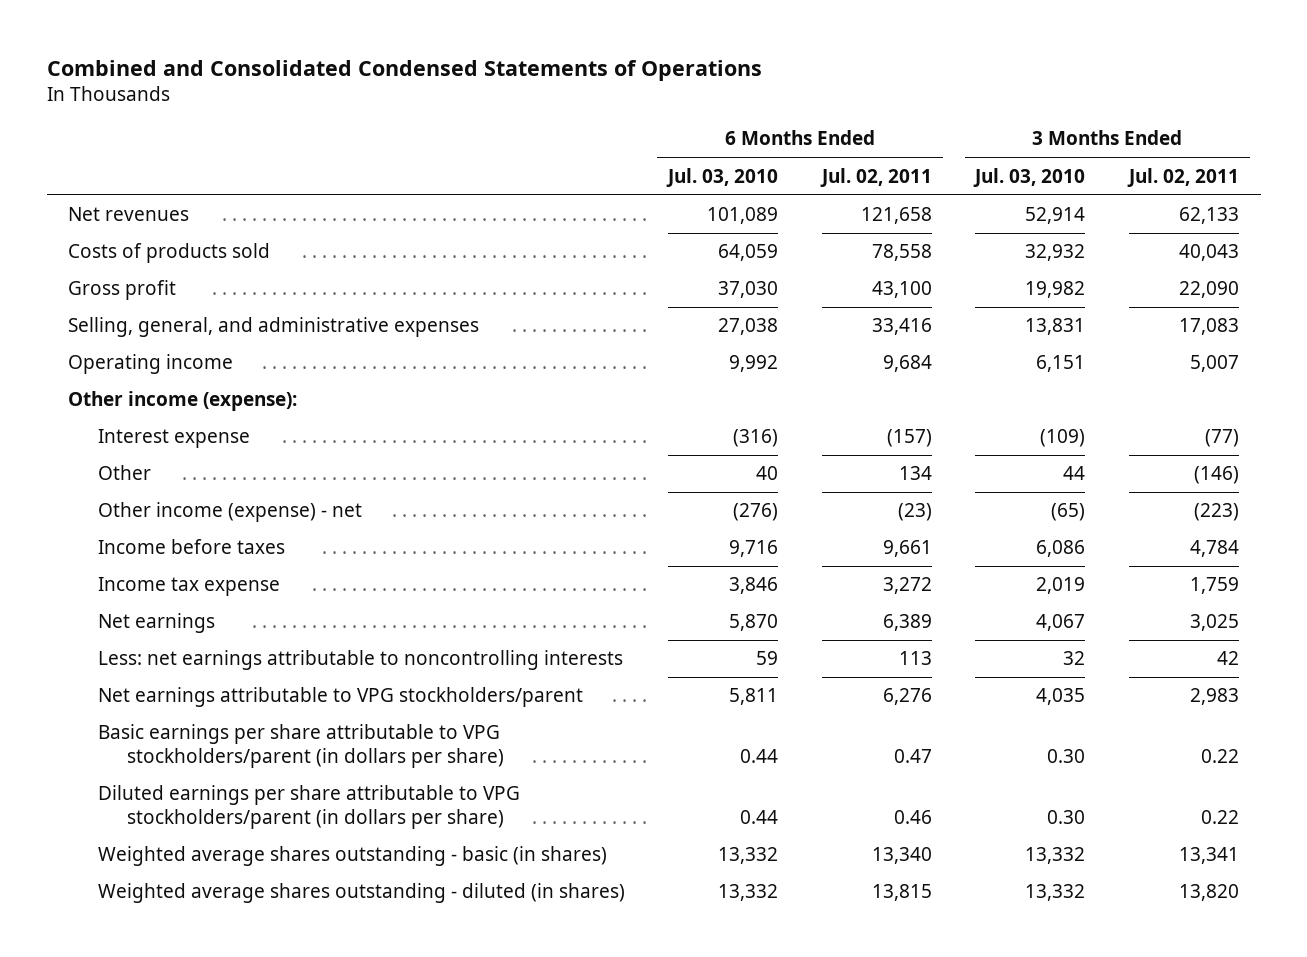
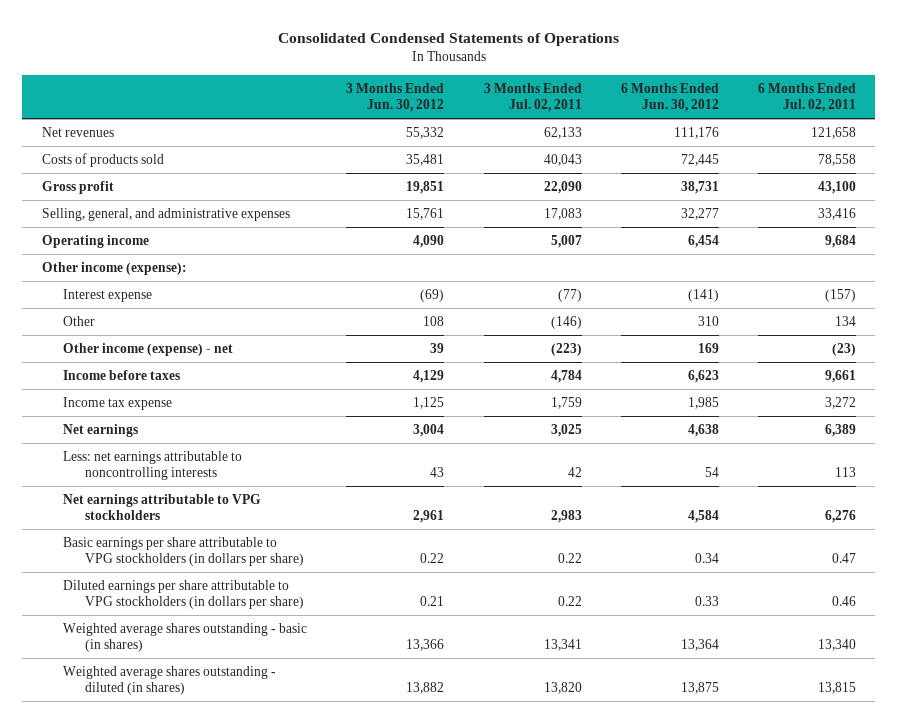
[46,59,762,81] Combined and Consolidated Condensed Statements of Operations -> [277,33,619,47] Consolidated Condensed Statements of Operations
[666,167,779,187] Jul. 03, 2010 -> none
[973,167,1086,187] Jul. 03, 2010 -> none
none -> [346,82,445,113] 3 Months Ended Jun. 30, 2012
none -> [620,82,719,113] 6 Months Ended Jun. 30, 2012
[97,687,583,708] Net earnings attributable to VPG stockholders/parent -> [63,493,262,521] Net earnings attributable to VPG stockholders
[97,724,505,768] Basic earnings per share attributable to VPG stockholders/parent (in dollars per share) -> [63,536,304,567] Basic earnings per share attributable to VPG stockholders (in dollars per share)
[97,785,520,829] Diluted earnings per share attributable to VPG stockholders/parent (in dollars per share) -> [63,579,304,610] Diluted earnings per share attributable to VPG stockholders (in dollars per share)

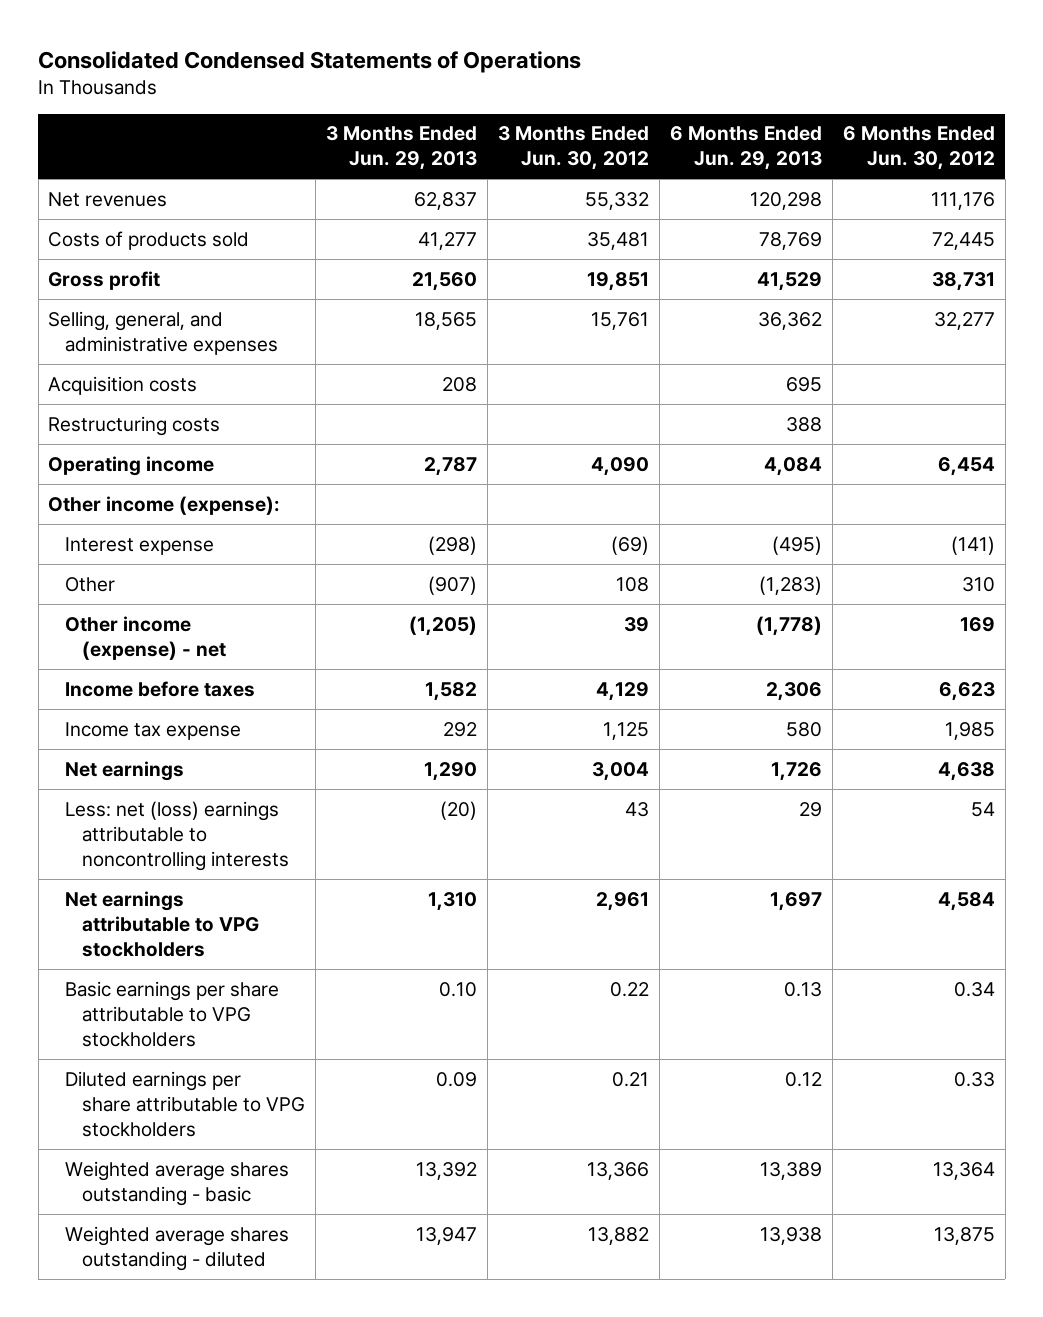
[483,82,582,113] 3 Months Ended Jul. 02, 2011 -> none
[757,82,856,113] 6 Months Ended Jul. 02, 2011 -> none
none -> [326,126,478,171] 3 Months Ended Jun. 29, 2013
none -> [669,126,822,171] 6 Months Ended Jun. 29, 2013
none -> [48,375,198,395] Acquisition costs
none -> [48,415,221,436] Restructuring costs
[63,450,243,481] Less: net earnings attributable to noncontrolling interests -> [65,800,290,871] Less: net (loss) earnings attributable to noncontrolling interests
[63,536,304,567] Basic earnings per share attributable to VPG stockholders (in dollars per share) -> [65,980,280,1047] Basic earnings per share attributable to VPG stockholders
[63,579,304,610] Diluted earnings per share attributable to VPG stockholders (in dollars per share) -> [65,1070,306,1137] Diluted earnings per share attributable to VPG stockholders
[63,622,308,653] Weighted average shares outstanding - basic (in shares) -> [65,1160,290,1206] Weighted average shares outstanding - basic
[63,665,277,696] Weighted average shares outstanding - diluted (in shares) -> [65,1225,290,1271] Weighted average shares outstanding - diluted

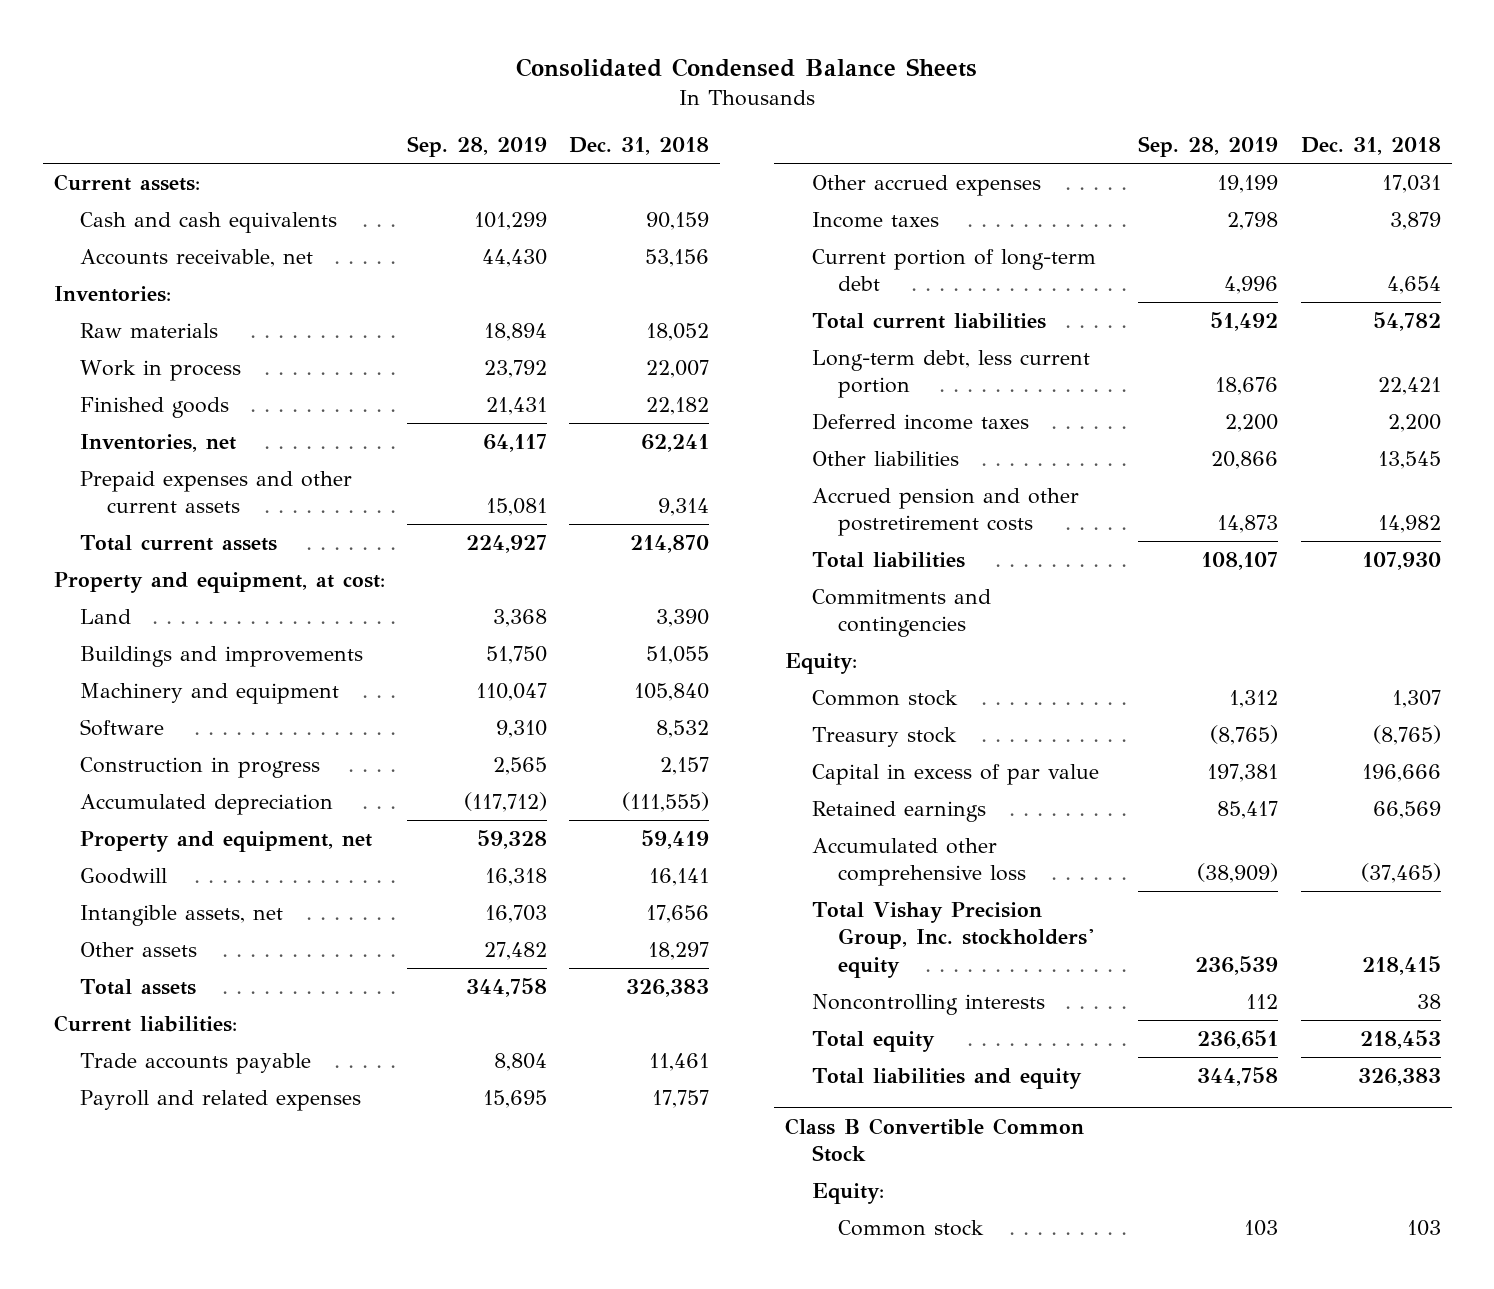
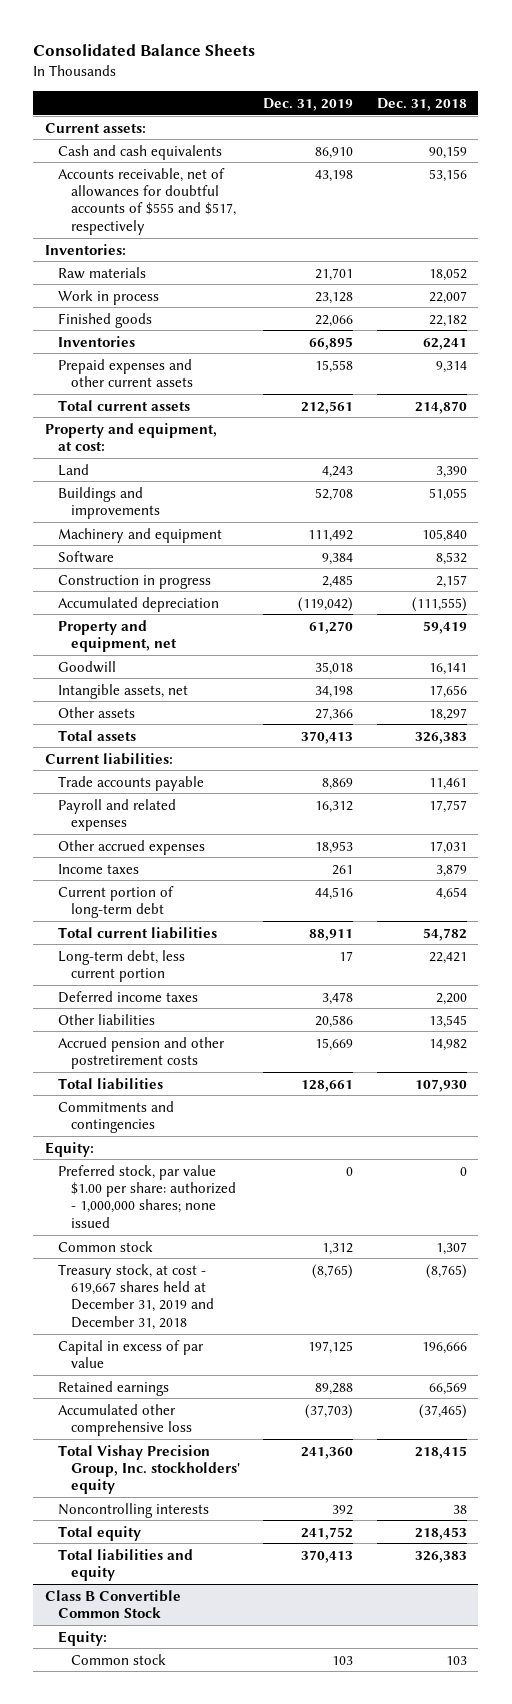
[516,58,978,78] Consolidated Condensed Balance Sheets -> [33,44,256,57] Consolidated Balance Sheets
[407,136,548,158] Sep. 28, 2019 -> none
none -> [263,97,354,111] Dec. 31, 2019
[80,248,314,267] Accounts receivable, net -> [58,167,237,235] Accounts receivable, net of allowances for doubtful accounts of $555 and $517, respectively
[80,433,237,452] Inventories, net -> [58,335,136,347] Inventories
none -> [58,1164,237,1228] Preferred stock, par value $1.00 per share: authorized - 1,000,000 shares; none issued
[811,726,957,747] Treasury stock -> [58,1263,215,1330] Treasury stock, at cost - 619,667 shares held at December 31, 2019 and December 31, 2018

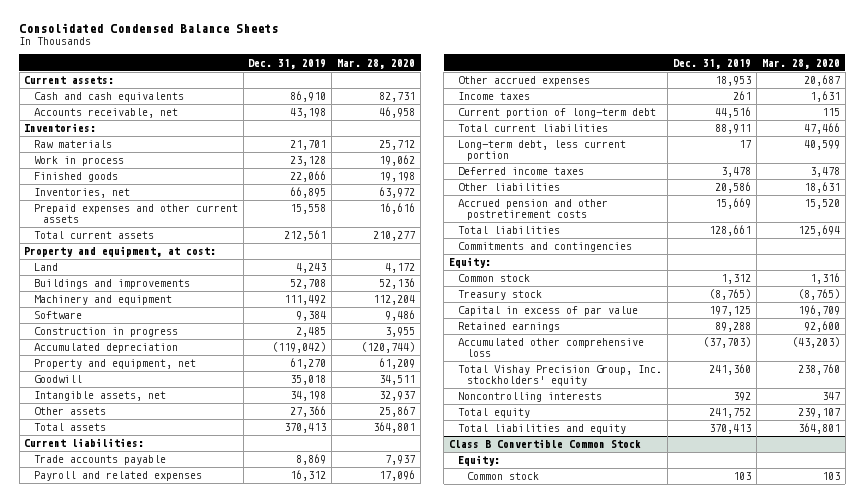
[33,44,256,57] Consolidated Balance Sheets -> [19,23,279,34] Consolidated Condensed Balance Sheets
[376,97,467,111] Dec. 31, 2018 -> none
none -> [337,58,416,69] Mar. 28, 2020
[58,167,237,235] Accounts receivable, net of allowances for doubtful accounts of $555 and $517, respectively -> [33,108,178,119] Accounts receivable, net
[58,335,136,347] Inventories -> [33,188,130,199] Inventories, net
[58,1164,237,1228] Preferred stock, par value $1.00 per share: authorized - 1,000,000 shares; none issued -> none
[58,1263,215,1330] Treasury stock, at cost - 619,667 shares held at December 31, 2019 and December 31, 2018 -> [458,290,543,301] Treasury stock

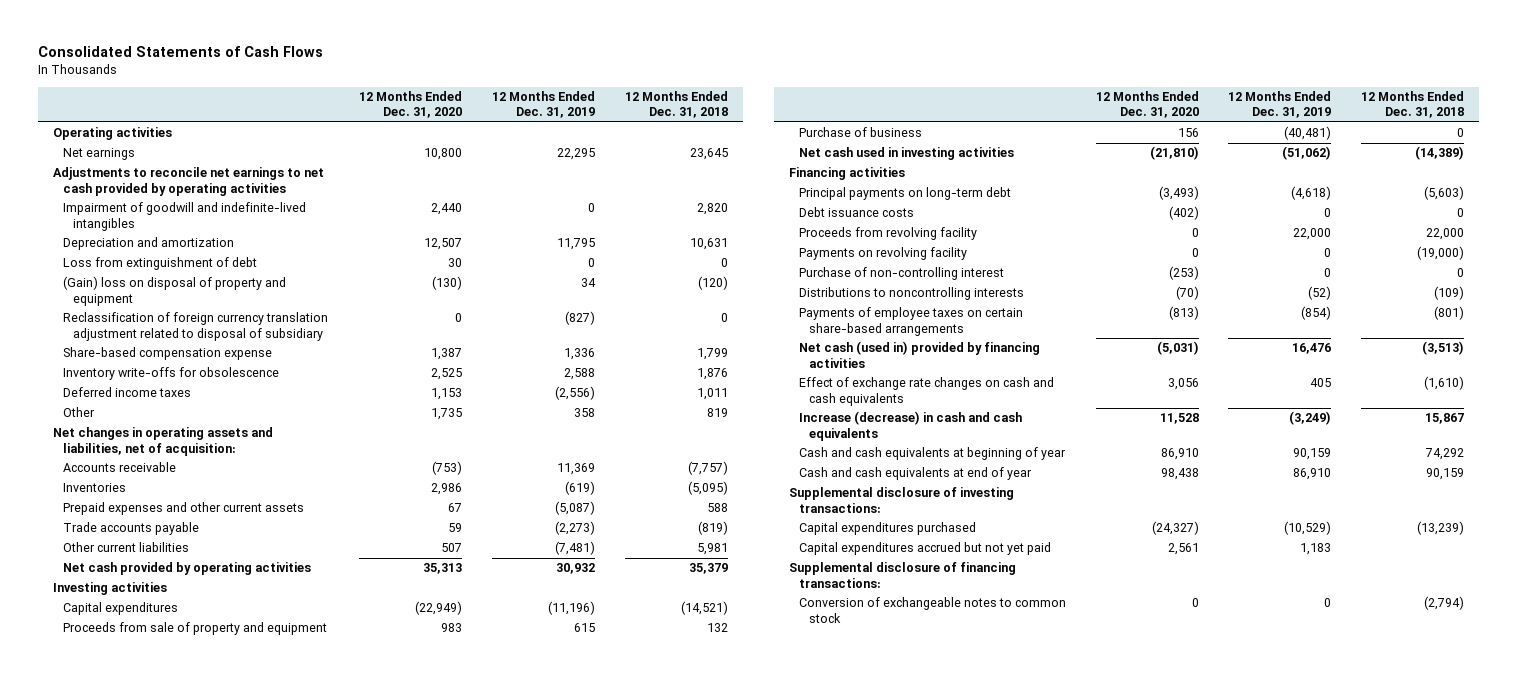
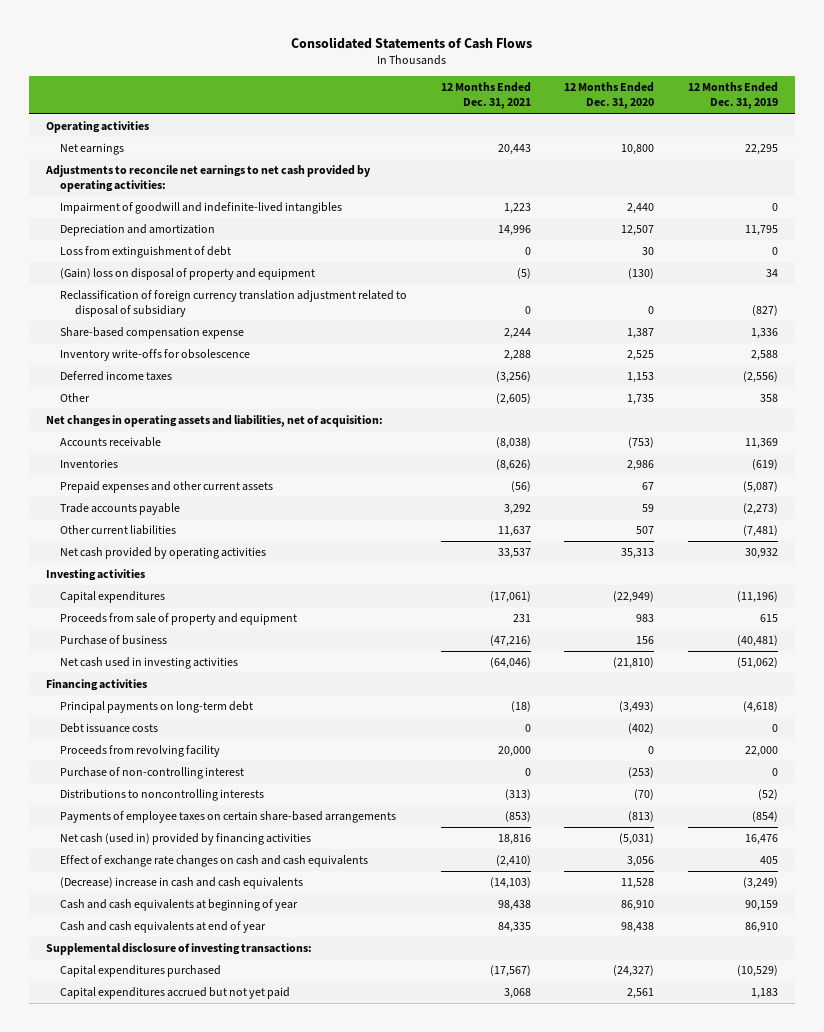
[624,91,728,119] 12 Months Ended Dec. 31, 2018 -> none
none -> [440,82,531,110] 12 Months Ended Dec. 31, 2021
[52,167,324,196] Adjustments to reconcile net earnings to net cash provided by operating activities -> [44,165,371,193] Adjustments to reconcile net earnings to net cash provided by operating activities:
[798,247,967,261] Payments on revolving facility -> none
[798,411,1022,441] Increase (decrease) in cash and cash equivalents -> [60,877,304,890] (Decrease) increase in cash and cash equivalents
[789,562,1017,588] Supplemental disclosure of financing transactions: -> none
[798,597,1066,623] Conversion of exchangeable notes to common stock -> none

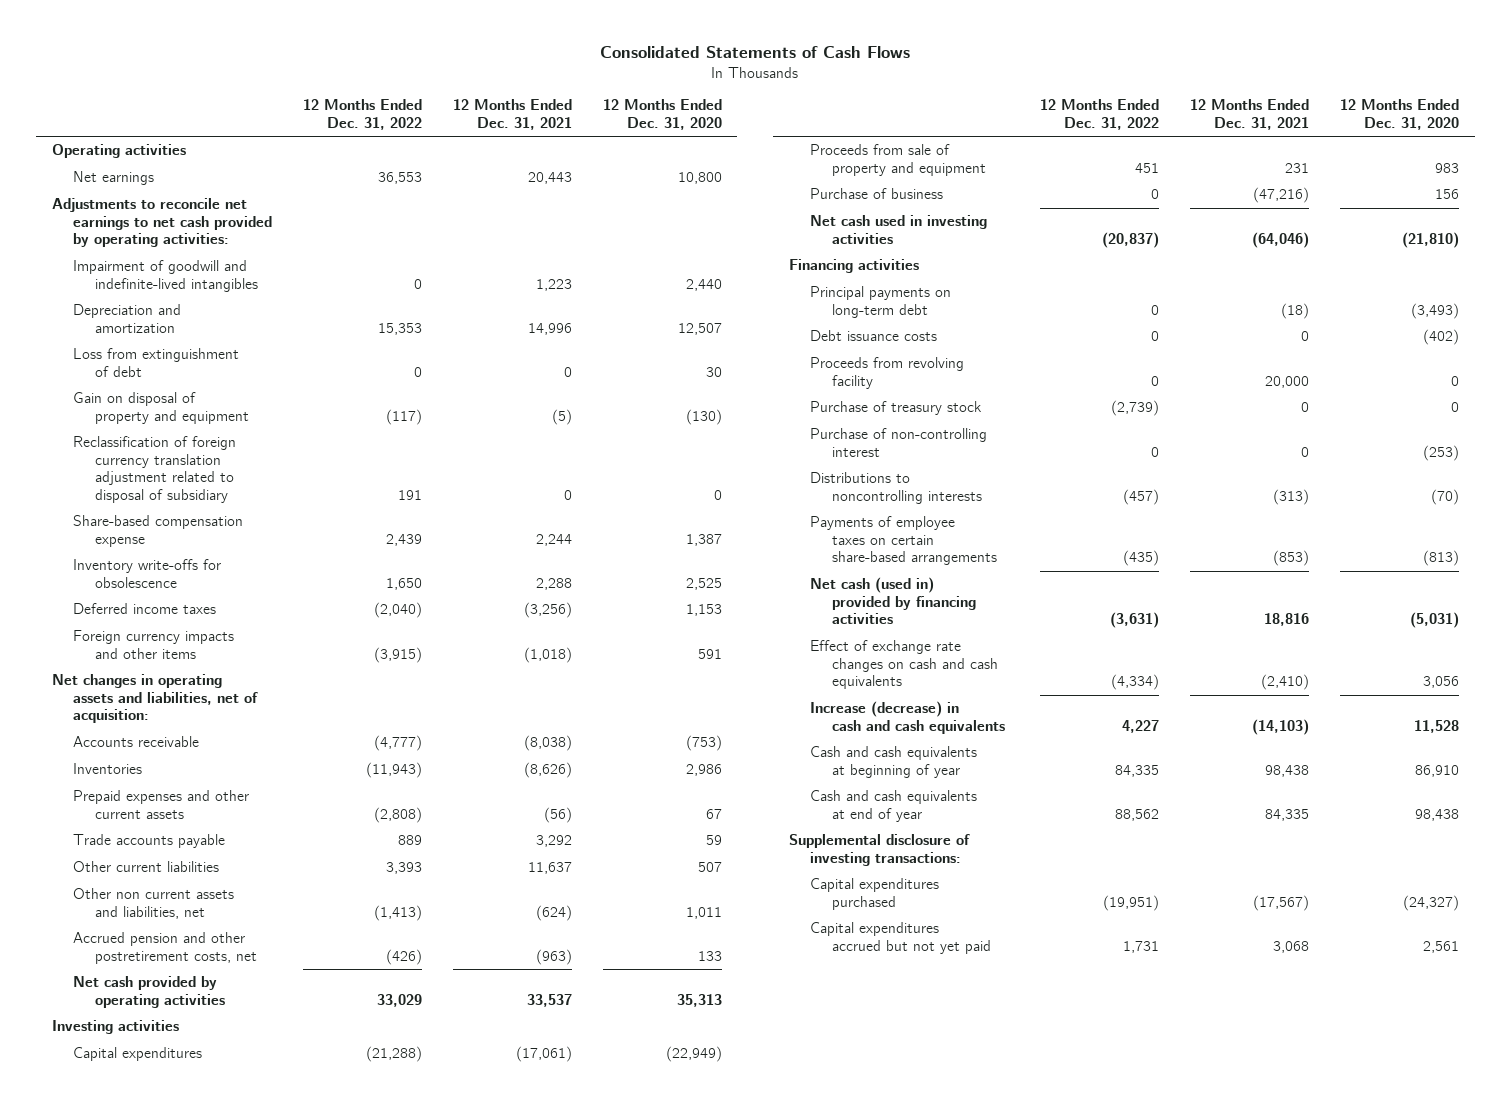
[687,82,778,110] 12 Months Ended Dec. 31, 2019 -> none
none -> [303,99,423,130] 12 Months Ended Dec. 31, 2022
[60,268,316,281] (Gain) loss on disposal of property and equipment -> [73,392,249,424] Gain on disposal of property and equipment
[60,393,91,403] Other -> none
none -> [73,630,235,659] Foreign currency impacts and other items
none -> [73,888,235,919] Other non current assets and liabilities, net
none -> [73,932,257,964] Accrued pension and other postretirement costs, net
none -> [810,401,983,416] Purchase of treasury stock
[60,877,304,890] (Decrease) increase in cash and cash equivalents -> [810,701,1005,734] Increase (decrease) in cash and cash equivalents

